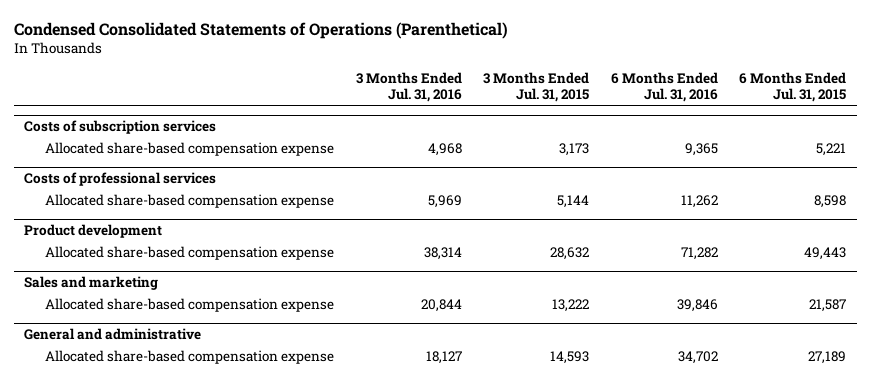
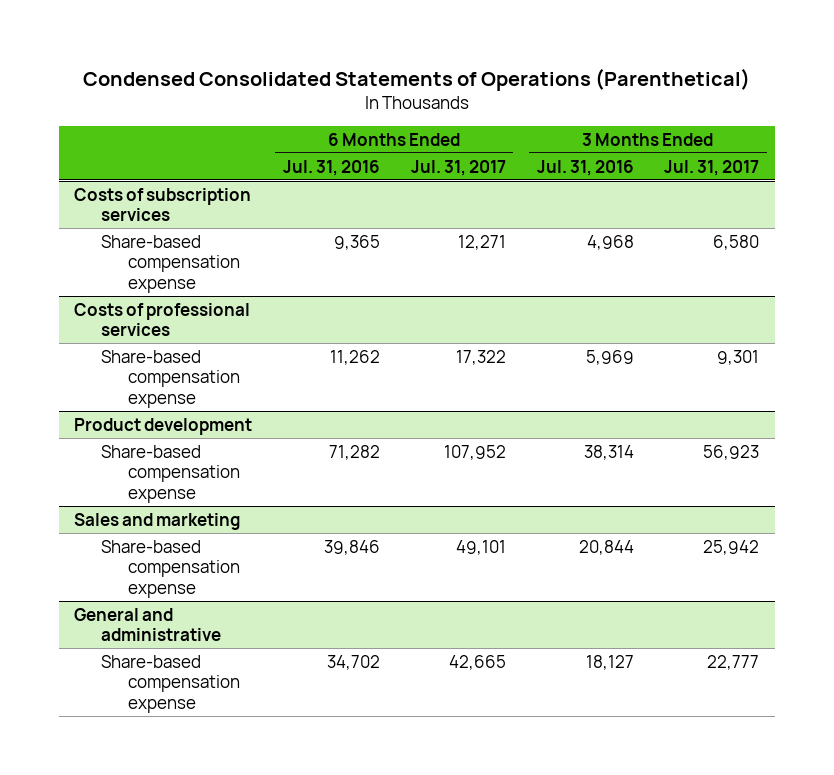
[483,72,590,103] 3 Months Ended Jul. 31, 2015 -> none
[739,72,847,103] 6 Months Ended Jul. 31, 2015 -> none
none -> [410,159,506,176] Jul. 31, 2017
none -> [664,159,760,176] Jul. 31, 2017
[45,142,335,157] Allocated share-based compensation expense -> [101,234,241,293] Share-based compensation expense
[45,194,335,209] Allocated share-based compensation expense -> [101,349,241,408] Share-based compensation expense
[45,246,335,261] Allocated share-based compensation expense -> [101,444,241,503] Share-based compensation expense
[45,298,335,313] Allocated share-based compensation expense -> [101,539,241,598] Share-based compensation expense
[45,350,335,365] Allocated share-based compensation expense -> [101,654,241,713] Share-based compensation expense

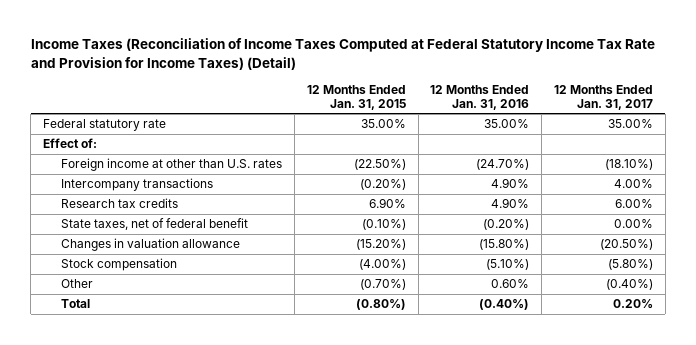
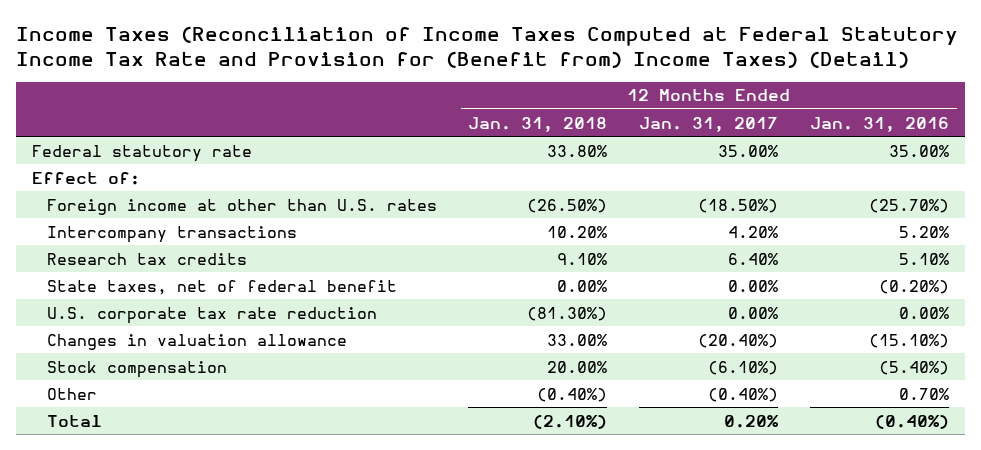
[30,38,655,70] Income Taxes (Reconciliation of Income Taxes Computed at Federal Statutory Income Tax Rate and Provision for Income Taxes) (Detail) -> [15,25,958,68] Income Taxes (Reconciliation of Income Taxes Computed at Federal Statutory Income Tax Rate and Provision for (Benefit from) Income Taxes) (Detail)
[306,84,406,110] 12 Months Ended Jan. 31, 2015 -> none
none -> [468,116,608,132] Jan. 31, 2018
[476,159,530,171] (24.70%) -> [868,198,949,213] (25.70%)
[604,159,653,171] (18.10%) -> [698,198,779,213] (18.50%)
[491,178,530,189] 4.90% -> [898,225,949,238] 5.20%
[613,179,653,189] 4.00% -> [728,225,779,238] 4.20%
[491,198,530,209] 4.90% -> [898,252,949,265] 5.10%
[614,199,653,209] 6.00% -> [728,252,779,265] 6.40%
none -> [46,306,377,324] U.S. corporate tax rate reduction
[479,239,530,251] (15.80%) -> [868,333,949,348] (15.10%)
[599,239,653,251] (20.50%) -> [698,333,779,348] (20.40%)
[486,259,530,271] (5.10%) -> [878,360,949,375] (5.40%)
[607,259,653,271] (5.80%) -> [708,360,779,375] (6.10%)
[491,279,530,289] 0.60% -> [898,387,949,400] 0.70%

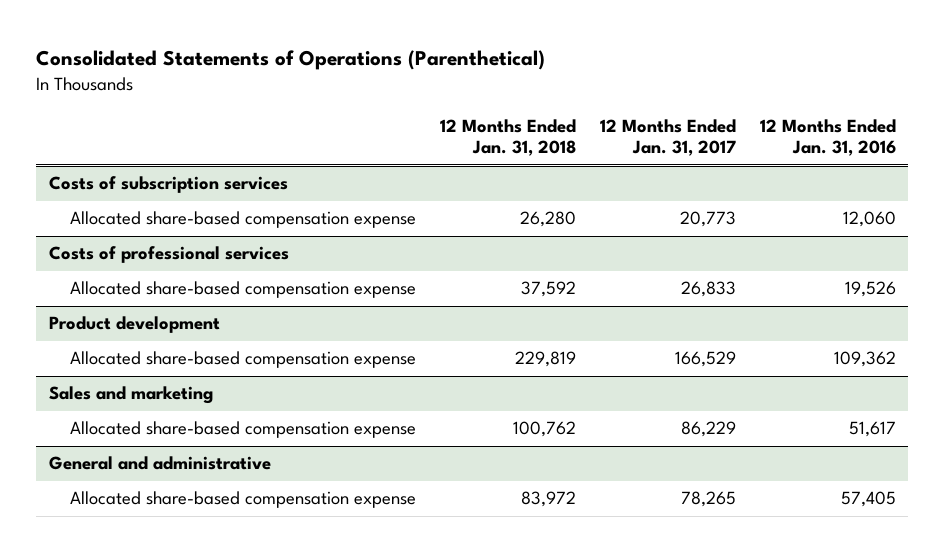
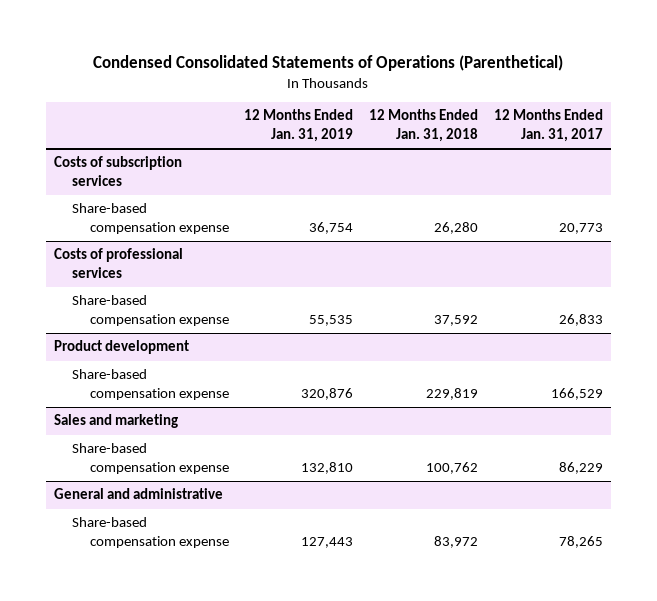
[36,49,546,70] Consolidated Statements of Operations (Parenthetical) -> [93,55,564,72] Condensed Consolidated Statements of Operations (Parenthetical)
[760,118,897,157] 12 Months Ended Jan. 31, 2016 -> none
none -> [244,109,354,142] 12 Months Ended Jan. 31, 2019
[69,211,416,229] Allocated share-based compensation expense -> [71,203,229,234] Share-based compensation expense
[69,281,416,299] Allocated share-based compensation expense -> [71,295,229,326] Share-based compensation expense
[69,351,416,369] Allocated share-based compensation expense -> [71,369,229,400] Share-based compensation expense
[69,421,416,439] Allocated share-based compensation expense -> [71,443,229,474] Share-based compensation expense
[69,491,416,509] Allocated share-based compensation expense -> [71,517,229,548] Share-based compensation expense

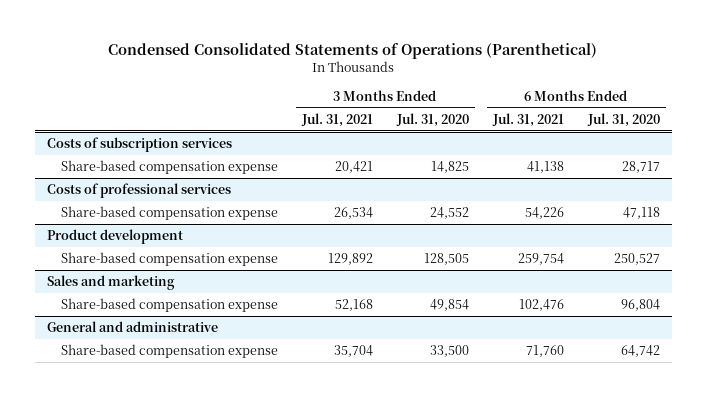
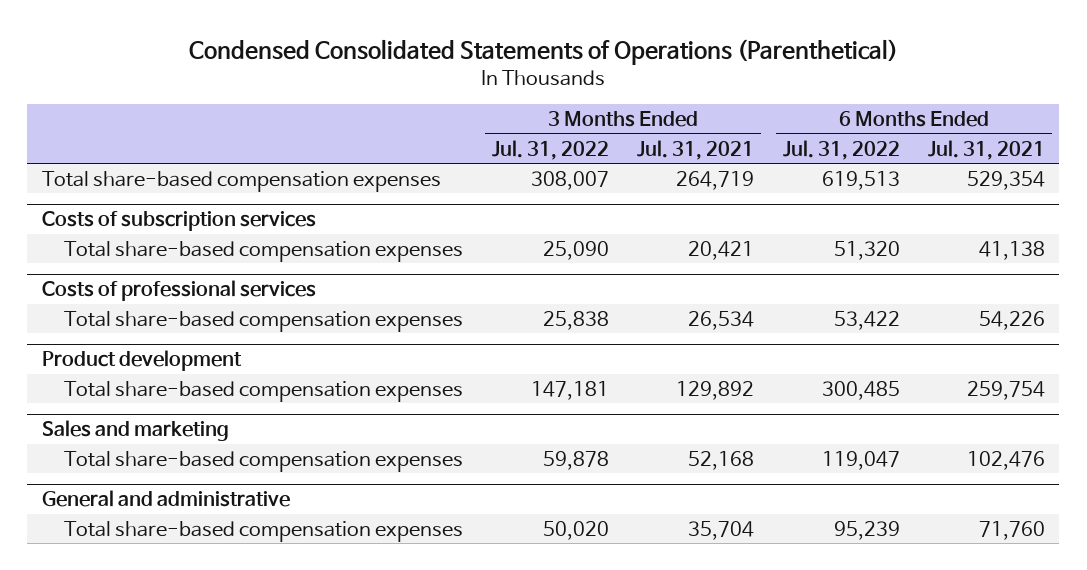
[395,113,469,128] Jul. 31, 2020 -> none
[586,113,660,128] Jul. 31, 2020 -> none
none -> [491,139,609,160] Jul. 31, 2022
none -> [782,139,900,160] Jul. 31, 2022
none -> [41,170,441,192] Total share-based compensation expenses
[60,160,278,175] Share-based compensation expense -> [64,240,464,262] Total share-based compensation expenses
[60,206,278,221] Share-based compensation expense -> [64,310,464,332] Total share-based compensation expenses
[60,252,278,267] Share-based compensation expense -> [64,380,464,402] Total share-based compensation expenses
[60,298,278,313] Share-based compensation expense -> [64,450,464,472] Total share-based compensation expenses
[60,344,278,359] Share-based compensation expense -> [64,520,464,542] Total share-based compensation expenses

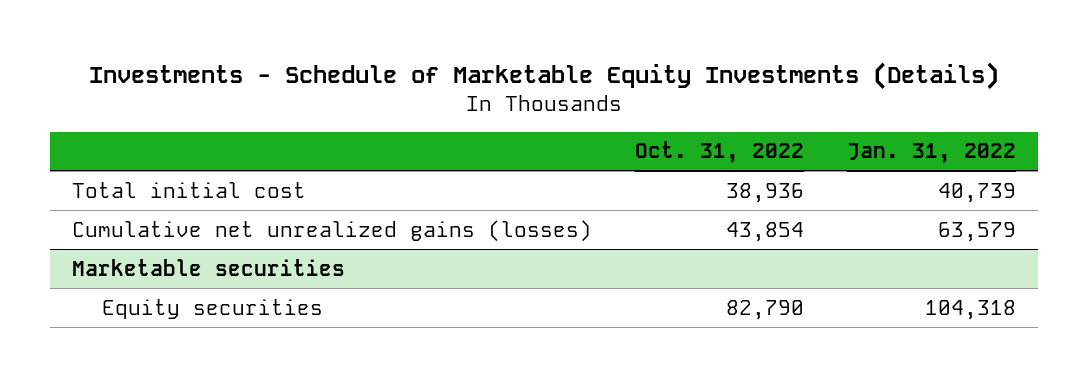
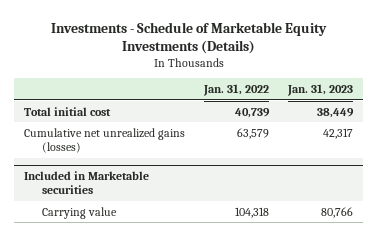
[635,141,805,164] Oct. 31, 2022 -> none
none -> [287,84,354,97] Jan. 31, 2023
[71,258,345,276] Marketable securities -> [23,170,149,195] Included in Marketable securities
[102,298,324,319] Equity securities -> [42,206,118,219] Carrying value

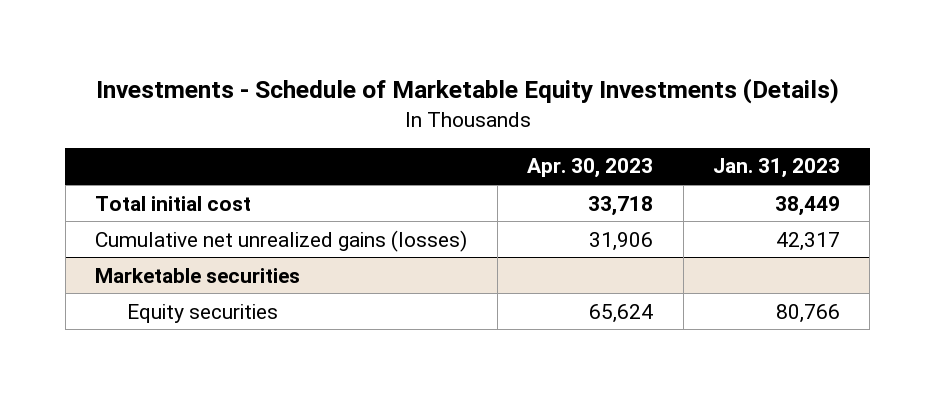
[203,84,270,97] Jan. 31, 2022 -> none
none -> [527,158,654,179] Apr. 30, 2023
[23,170,149,195] Included in Marketable securities -> [95,267,301,283] Marketable securities
[42,206,118,219] Carrying value -> [126,303,278,323] Equity securities

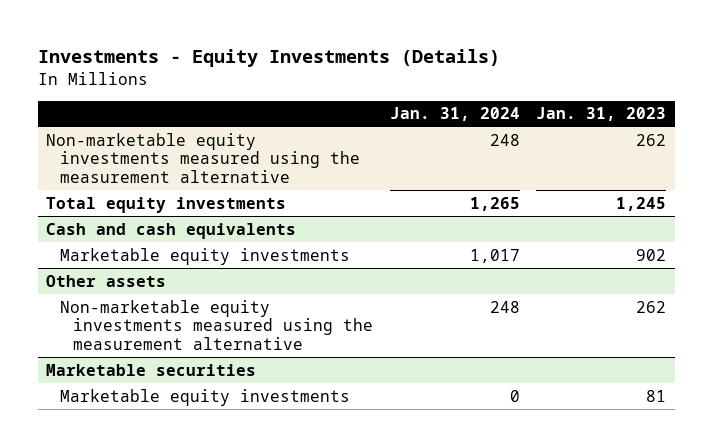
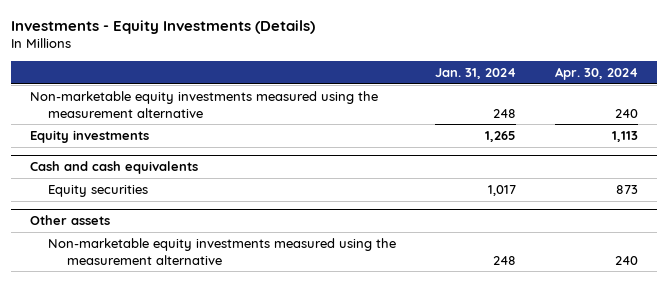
[536,107,667,122] Jan. 31, 2023 -> none
none -> [554,66,638,80] Apr. 30, 2024
[46,196,287,213] Total equity investments -> [29,129,149,143] Equity investments
[59,247,350,265] Marketable equity investments -> [48,184,149,197] Equity securities
[46,363,257,376] Marketable securities -> none
[59,388,350,406] Marketable equity investments -> none

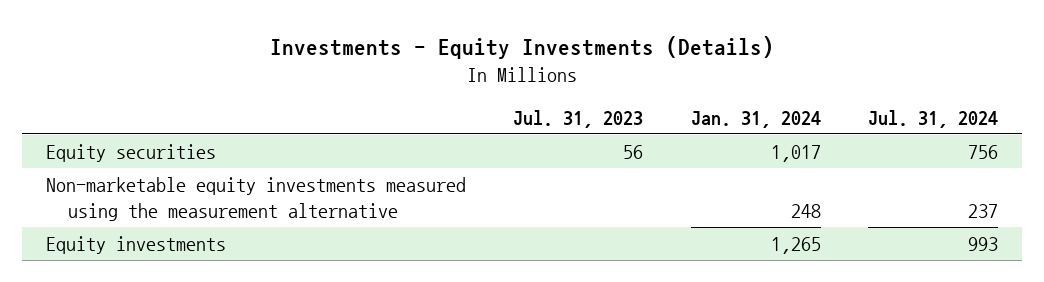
[554,66,638,80] Apr. 30, 2024 -> none
none -> [513,109,644,128] Jul. 31, 2023
none -> [867,109,998,128] Jul. 31, 2024
[29,90,378,118] Non-marketable equity investments measured using the measurement alternative -> none
[29,161,198,175] Cash and cash equivalents -> none
[29,215,110,226] Other assets -> none
[29,129,149,143] Equity investments -> [46,235,227,254] Equity investments

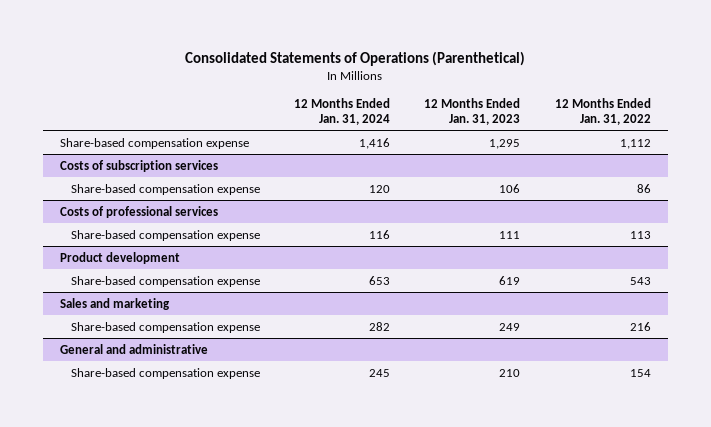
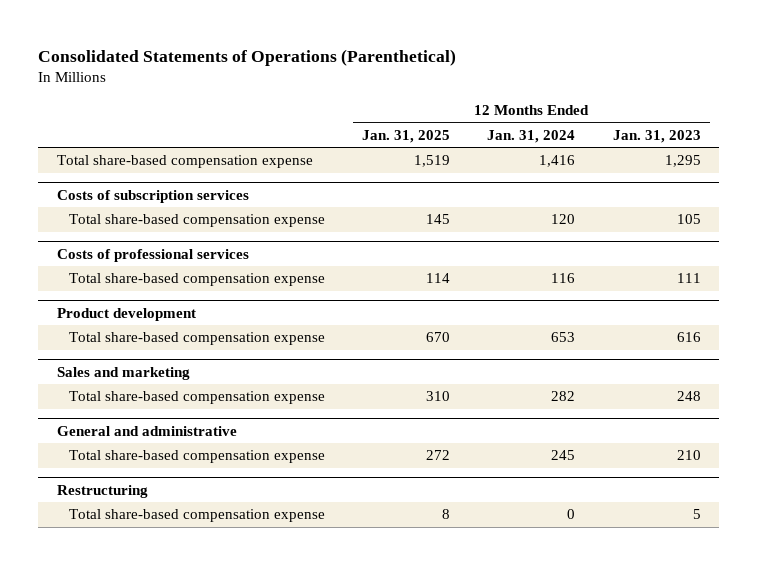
[554,98,651,125] 12 Months Ended Jan. 31, 2022 -> none
none -> [361,129,450,143] Jan. 31, 2025
[60,137,250,149] Share-based compensation expense -> [56,155,313,169] Total share-based compensation expense
[71,183,261,195] Share-based compensation expense -> [68,214,325,228] Total share-based compensation expense
[499,183,521,193] 106 -> [676,214,701,225] 105
[71,229,261,241] Share-based compensation expense -> [68,273,325,287] Total share-based compensation expense
[71,275,261,287] Share-based compensation expense -> [68,332,325,346] Total share-based compensation expense
[499,275,521,285] 619 -> [676,332,701,343] 616
[71,321,261,333] Share-based compensation expense -> [68,391,325,405] Total share-based compensation expense
[499,322,521,331] 249 -> [676,391,701,402] 248
[71,367,261,379] Share-based compensation expense -> [68,450,325,464] Total share-based compensation expense
none -> [56,484,148,498] Restructuring
none -> [68,509,325,523] Total share-based compensation expense

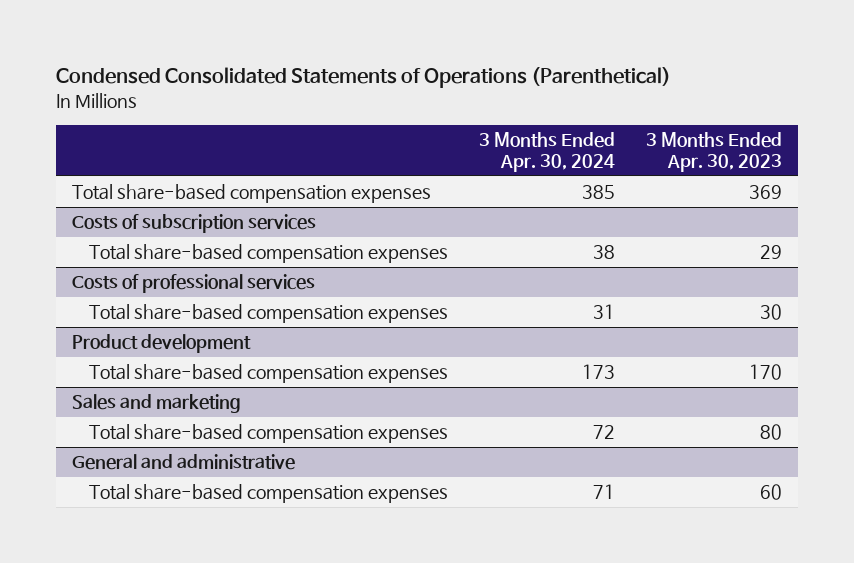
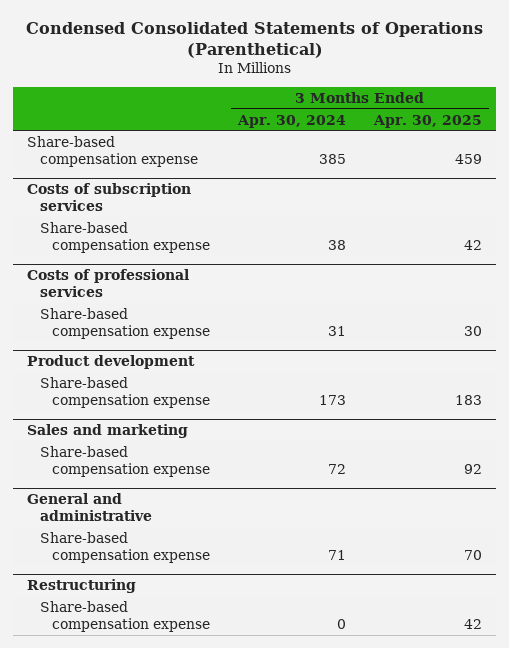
[646,131,783,173] 3 Months Ended Apr. 30, 2023 -> none
none -> [373,114,483,128] Apr. 30, 2025
[72,184,432,204] Total share-based compensation expenses -> [26,135,198,167] Share-based compensation expense
[88,244,448,264] Total share-based compensation expenses -> [39,221,211,253] Share-based compensation expense
[88,304,448,324] Total share-based compensation expenses -> [39,307,211,339] Share-based compensation expense
[88,364,448,384] Total share-based compensation expenses -> [39,376,211,408] Share-based compensation expense
[88,424,448,444] Total share-based compensation expenses -> [39,445,211,477] Share-based compensation expense
[88,484,448,504] Total share-based compensation expenses -> [39,531,211,563] Share-based compensation expense
none -> [26,579,136,594] Restructuring
none -> [39,600,211,632] Share-based compensation expense

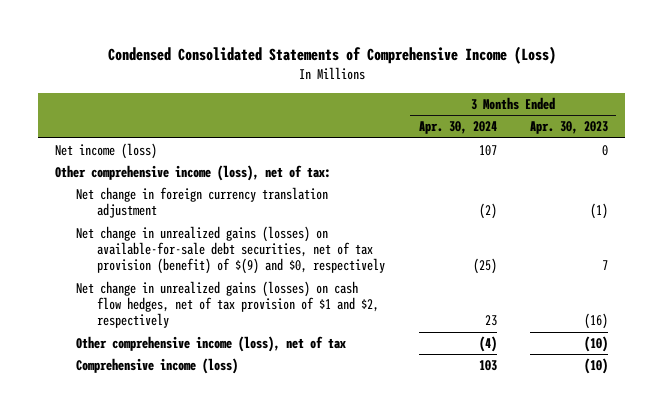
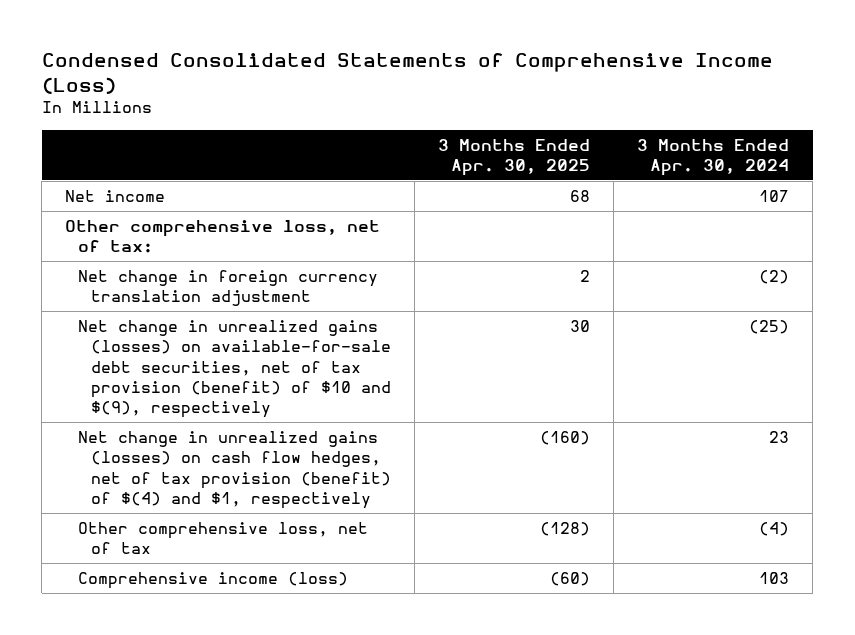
[529,121,608,135] Apr. 30, 2023 -> none
none -> [438,138,591,176] 3 Months Ended Apr. 30, 2025
[55,143,158,160] Net income (loss) -> [65,190,166,203] Net income
[55,165,332,182] Other comprehensive income (loss), net of tax: -> [65,220,381,254] Other comprehensive loss, net of tax:
[76,226,386,275] Net change in unrealized gains (losses) on available-for-sale debt securities, net of tax provision (benefit) of $(9) and $0, respectively -> [78,320,391,419] Net change in unrealized gains (losses) on available-for-sale debt securities, net of tax provision (benefit) of $10 and $(9), respectively
[76,281,380,329] Net change in unrealized gains (losses) on cash flow hedges, net of tax provision of $1 and $2, respectively -> [78,431,391,509] Net change in unrealized gains (losses) on cash flow hedges, net of tax provision (benefit) of $(4) and $1, respectively
[76,336,347,353] Other comprehensive income (loss), net of tax -> [78,522,369,555] Other comprehensive loss, net of tax

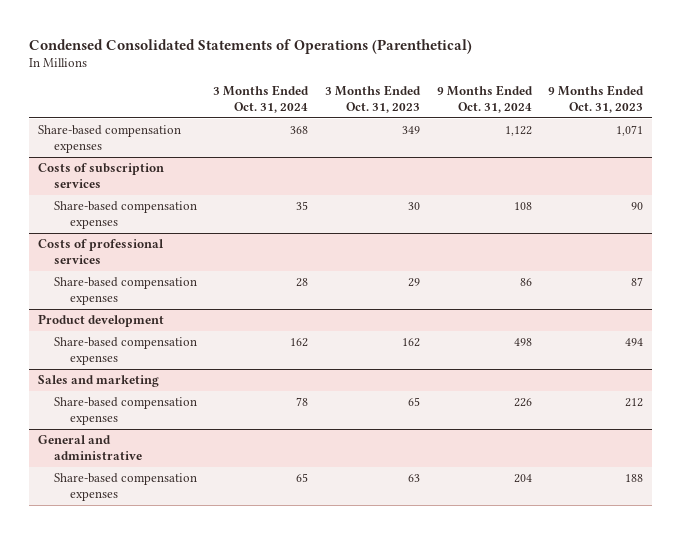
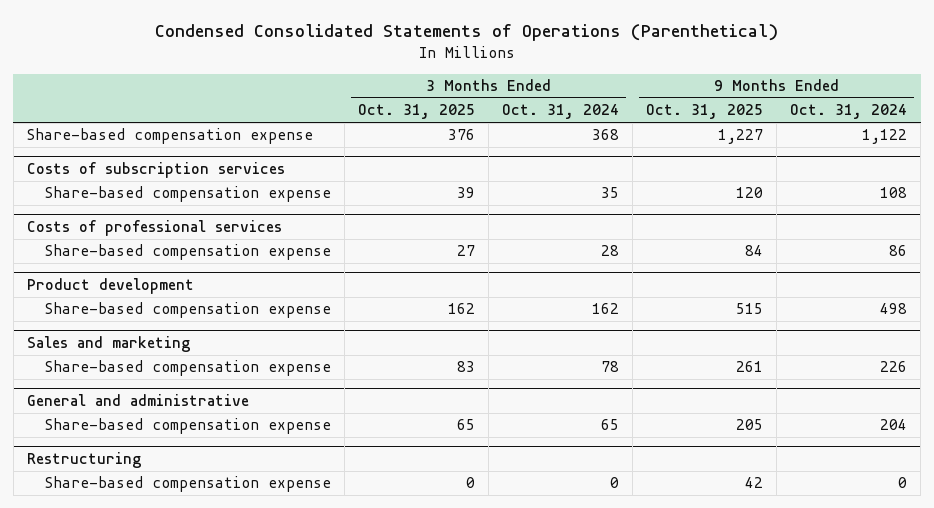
[325,84,422,113] 3 Months Ended Oct. 31, 2023 -> none
[548,84,645,113] 9 Months Ended Oct. 31, 2023 -> none
none -> [358,104,476,120] Oct. 31, 2025
none -> [646,104,764,120] Oct. 31, 2025
[37,125,181,153] Share-based compensation expenses -> [26,128,313,145] Share-based compensation expense
[53,201,197,229] Share-based compensation expenses -> [45,186,332,203] Share-based compensation expense
[53,277,197,305] Share-based compensation expenses -> [45,244,332,261] Share-based compensation expense
[53,337,197,365] Share-based compensation expenses -> [45,302,332,319] Share-based compensation expense
[53,397,197,425] Share-based compensation expenses -> [45,360,332,377] Share-based compensation expense
[53,473,197,501] Share-based compensation expenses -> [45,418,332,435] Share-based compensation expense
none -> [26,452,141,469] Restructuring
none -> [45,476,332,493] Share-based compensation expense

